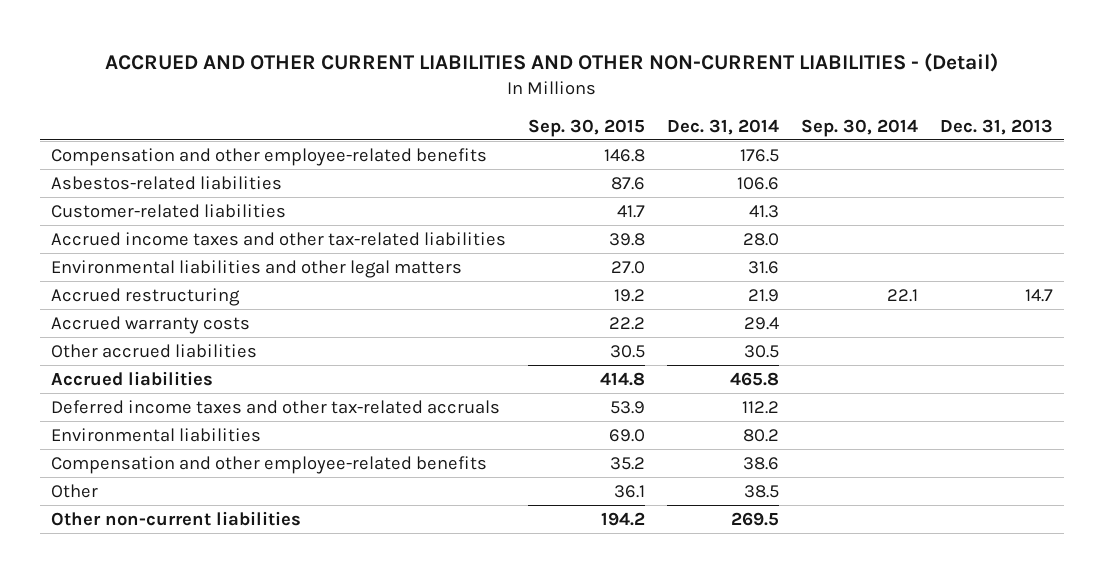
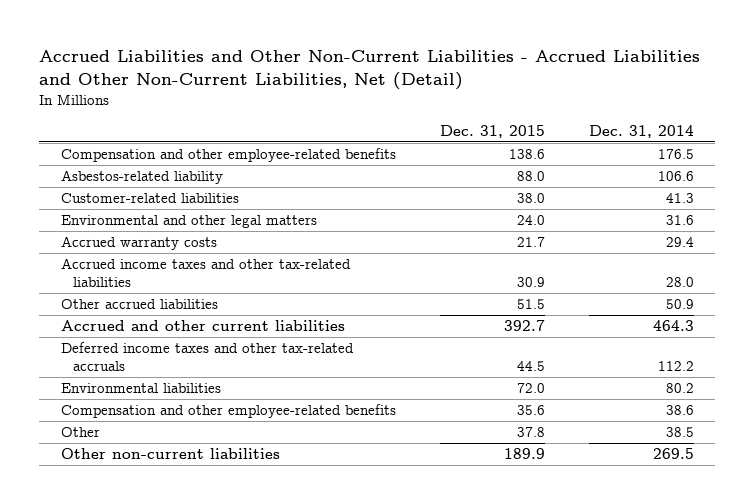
[104,52,998,72] ACCRUED AND OTHER CURRENT LIABILITIES AND OTHER NON-CURRENT LIABILITIES - (Detail) -> [38,50,700,91] Accrued Liabilities and Other Non-Current Liabilities - Accrued Liabilities and Other Non-Current Liabilities, Net (Detail)
[527,118,645,137] Sep. 30, 2015 -> none
[800,118,918,137] Sep. 30, 2014 -> none
[939,118,1053,135] Dec. 31, 2013 -> none
none -> [439,125,545,139] Dec. 31, 2015
[51,175,283,190] Asbestos-related liabilities -> [60,169,223,184] Asbestos-related liability
[51,287,241,306] Accrued restructuring -> none
[51,259,463,278] Environmental liabilities and other legal matters -> [60,214,317,228] Environmental and other legal matters
[51,231,507,246] Accrued income taxes and other tax-related liabilities -> [60,257,351,288] Accrued income taxes and other tax-related liabilities
[743,344,779,358] 30.5 -> [665,298,694,309] 50.9
[51,370,214,386] Accrued liabilities -> [60,319,345,331] Accrued and other current liabilities
[729,371,779,386] 465.8 -> [652,319,694,331] 464.3

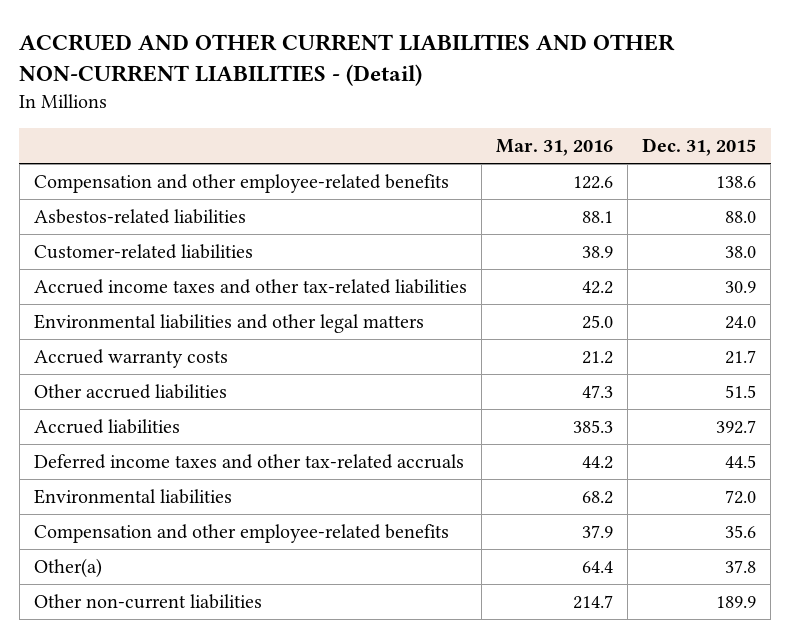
[38,50,700,91] Accrued Liabilities and Other Non-Current Liabilities - Accrued Liabilities and Other Non-Current Liabilities, Net (Detail) -> [19,34,676,87] ACCRUED AND OTHER CURRENT LIABILITIES AND OTHER NON-CURRENT LIABILITIES - (Detail)
[588,125,694,139] Dec. 31, 2014 -> none
none -> [496,139,614,157] Mar. 31, 2016
[60,169,223,184] Asbestos-related liability -> [33,208,246,224] Asbestos-related liabilities
[60,214,317,228] Environmental and other legal matters -> none
none -> [33,313,424,333] Environmental liabilities and other legal matters
[60,235,217,250] Accrued warranty costs -> [33,348,228,368] Accrued warranty costs
[60,319,345,331] Accrued and other current liabilities -> [33,418,180,434] Accrued liabilities
[60,426,100,437] Other -> [33,557,102,578] Other(a)

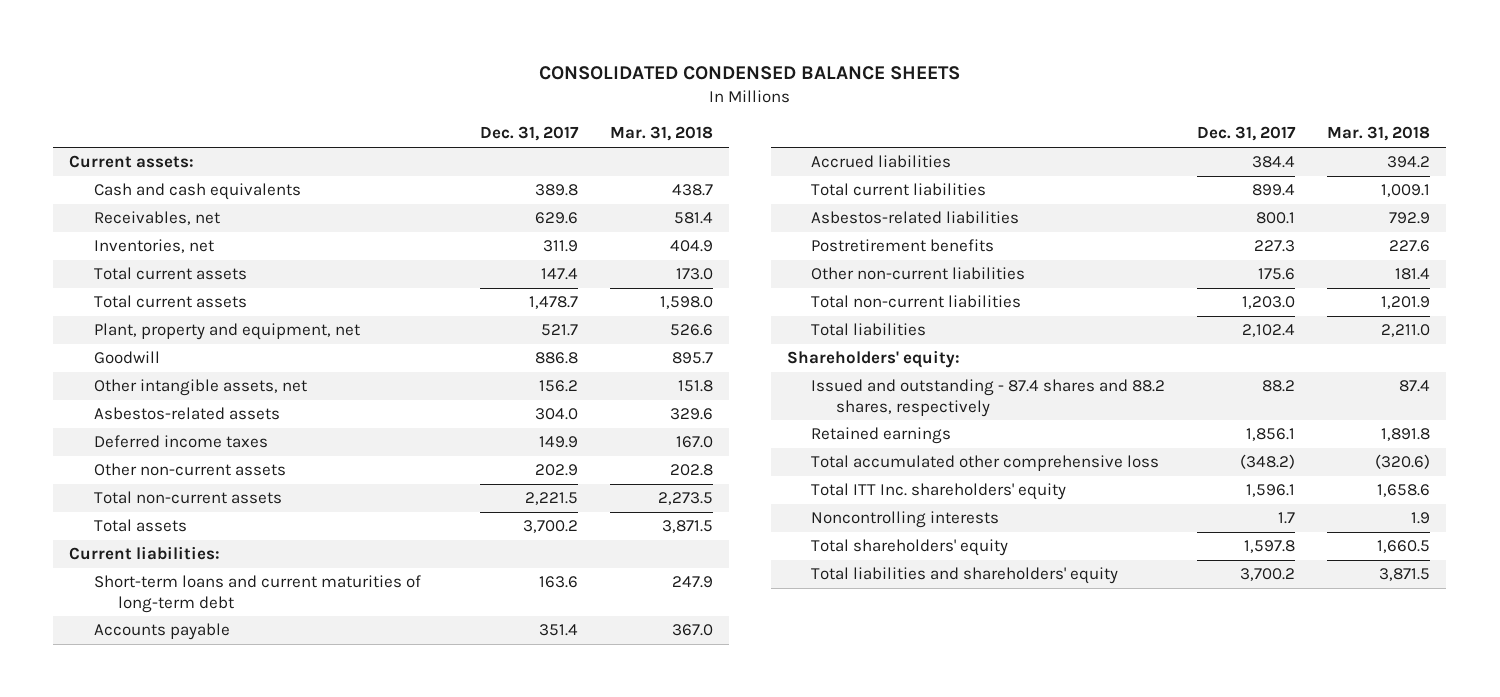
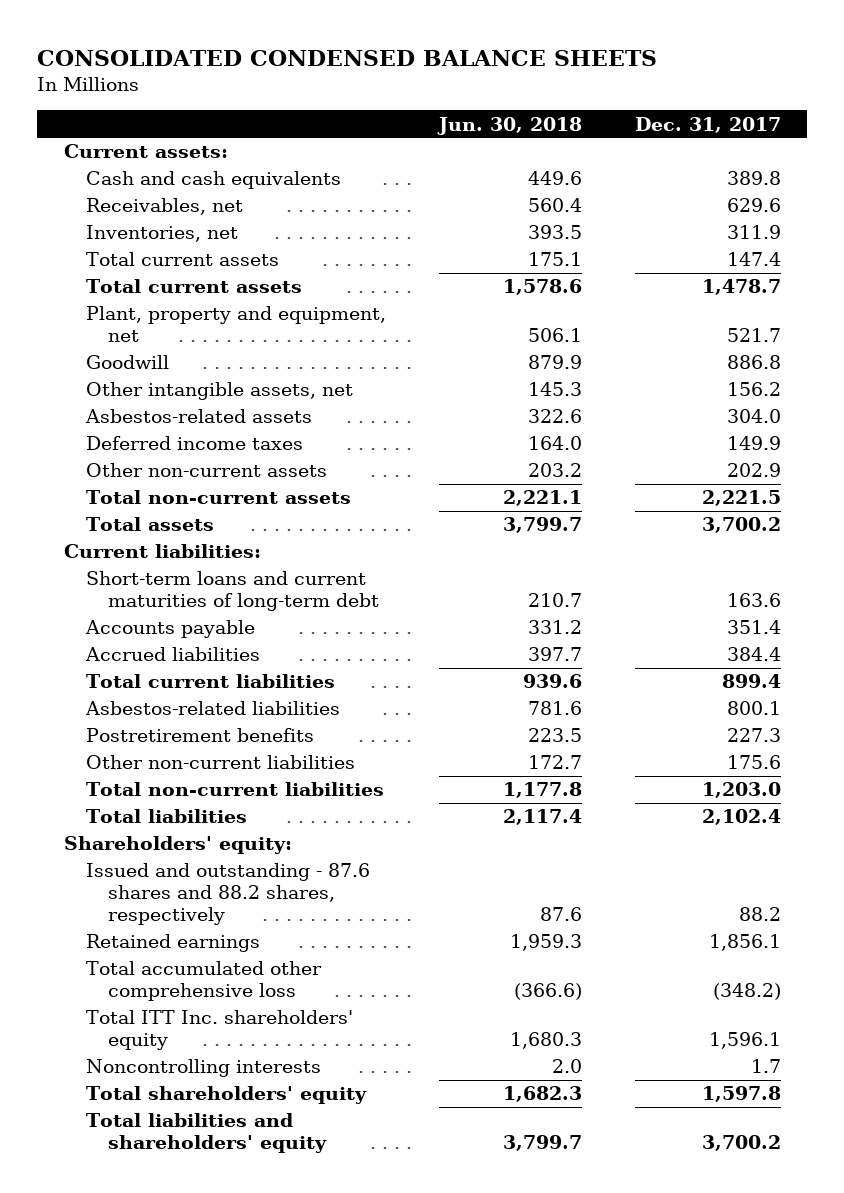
[609,126,713,142] Mar. 31, 2018 -> none
none -> [436,116,582,135] Jun. 30, 2018
[811,379,1166,417] Issued and outstanding - 87.4 shares and 88.2 shares, respectively -> [85,863,370,926] Issued and outstanding - 87.6 shares and 88.2 shares, respectively

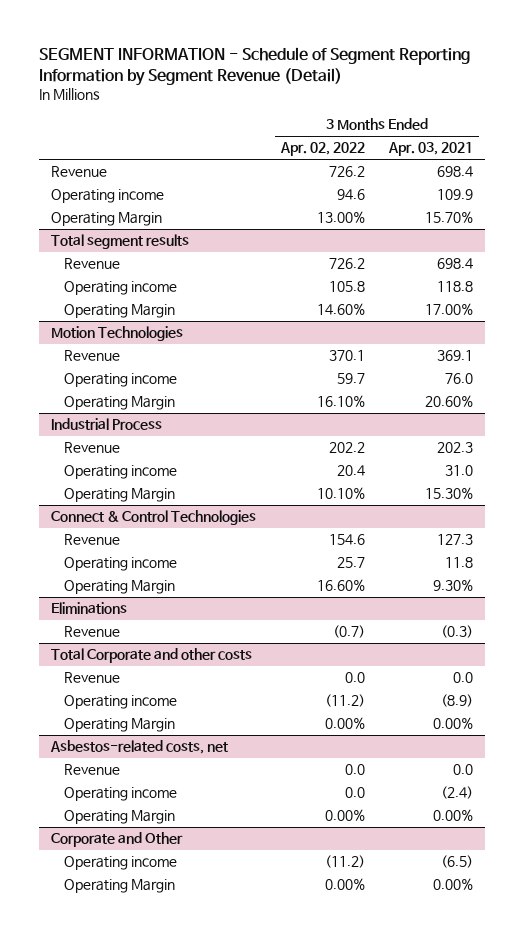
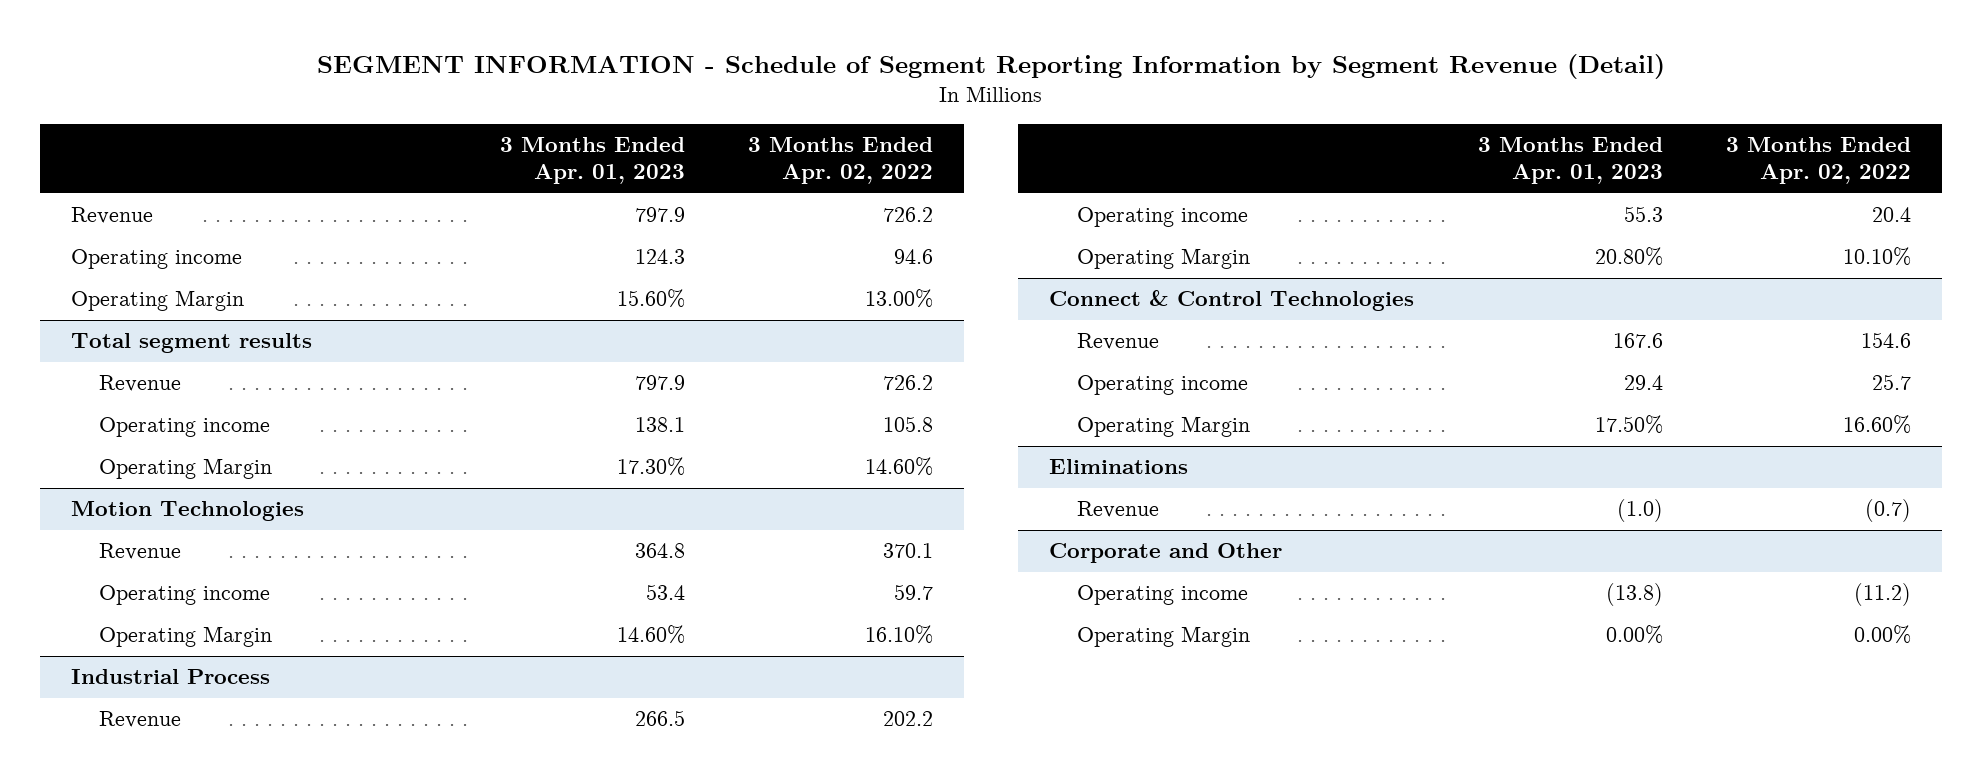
[387,142,473,157] Apr. 03, 2021 -> none
none -> [499,136,685,185] 3 Months Ended Apr. 01, 2023
[51,648,253,664] Total Corporate and other costs -> none
[64,672,121,684] Revenue -> none
[64,695,178,710] Operating income -> none
[64,718,176,733] Operating Margin -> none
[50,740,229,755] Asbestos-related costs, net -> none
[64,764,121,776] Revenue -> none
[64,787,178,802] Operating income -> none
[64,810,176,825] Operating Margin -> none

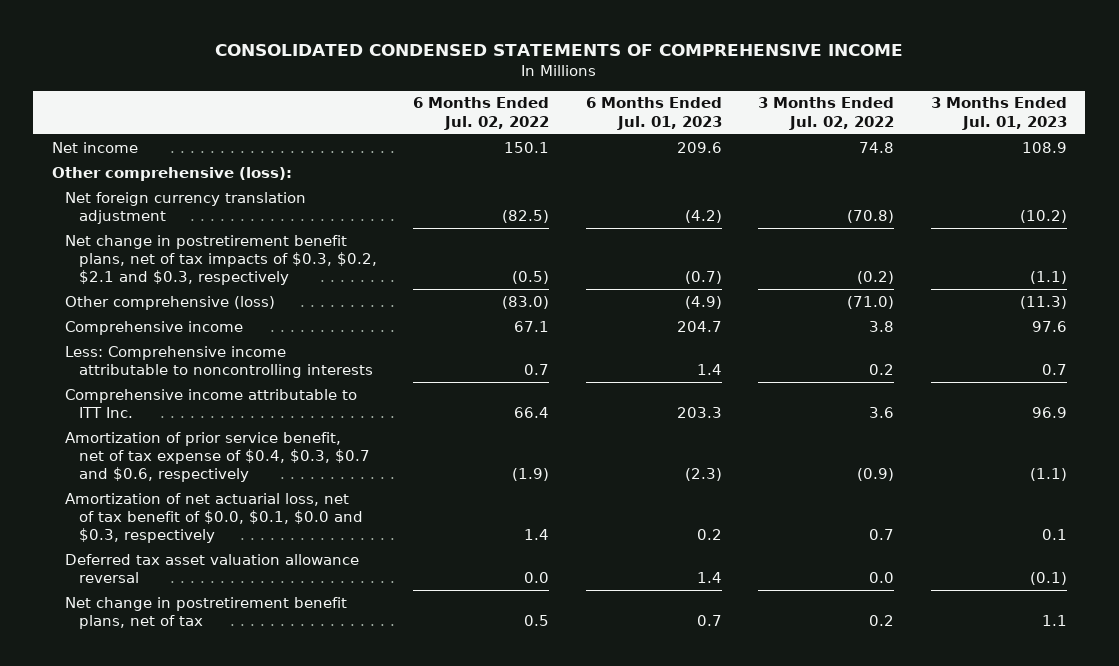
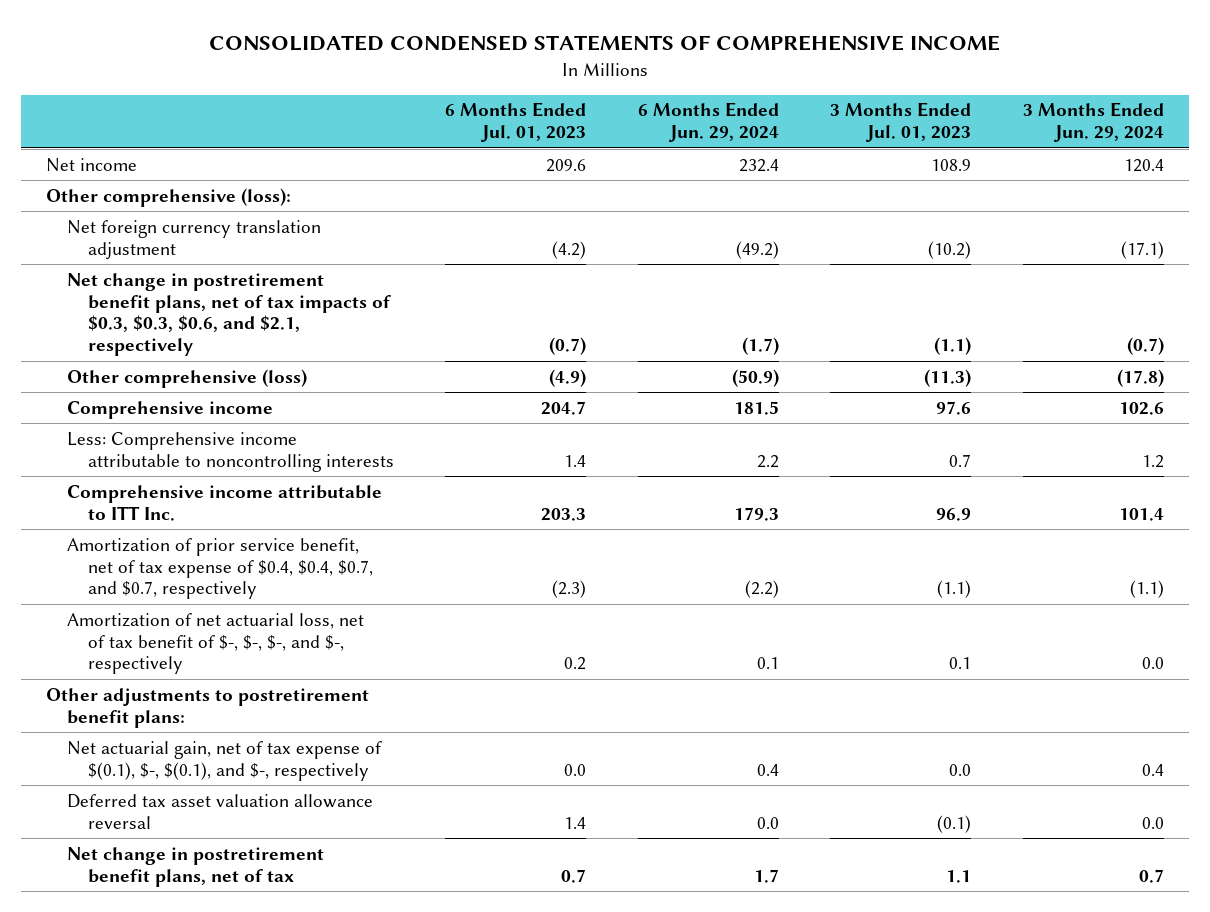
[413,97,550,130] 6 Months Ended Jul. 02, 2022 -> none
[758,97,895,130] 3 Months Ended Jul. 02, 2022 -> none
none -> [637,102,779,143] 6 Months Ended Jun. 29, 2024
none -> [1022,102,1164,143] 3 Months Ended Jun. 29, 2024
[65,234,377,286] Net change in postretirement benefit plans, net of tax impacts of $0.3, $0.2, $2.1 and $0.3, respectively -> [67,272,392,357] Net change in postretirement benefit plans, net of tax impacts of $0.3, $0.3, $0.6, and $2.1, respectively
[65,431,370,483] Amortization of prior service benefit, net of tax expense of $0.4, $0.3, $0.7 and $0.6, respectively -> [67,537,374,600] Amortization of prior service benefit, net of tax expense of $0.4, $0.4, $0.7, and $0.7, respectively
[65,492,363,544] Amortization of net actuarial loss, net of tax benefit of $0.0, $0.1, $0.0 and $0.3, respectively -> [67,612,365,675] Amortization of net actuarial loss, net of tax benefit of $-, $-, $-, and $-, respectively
none -> [46,687,370,728] Other adjustments to postretirement benefit plans:
none -> [67,740,383,781] Net actuarial gain, net of tax expense of $(0.1), $-, $(0.1), and $-, respectively

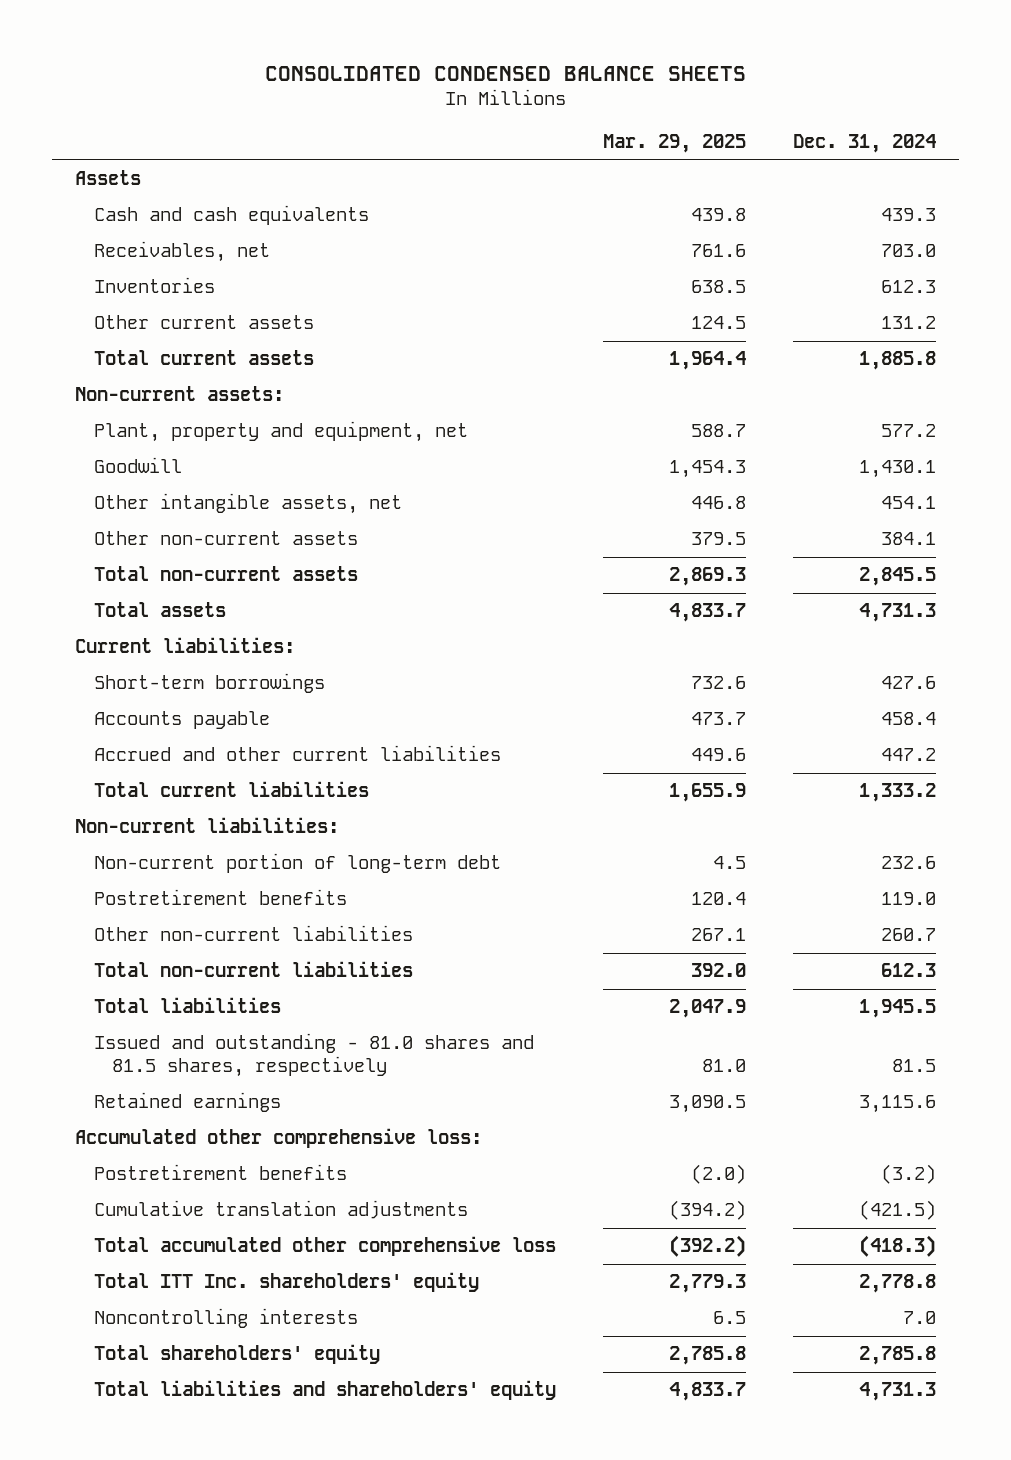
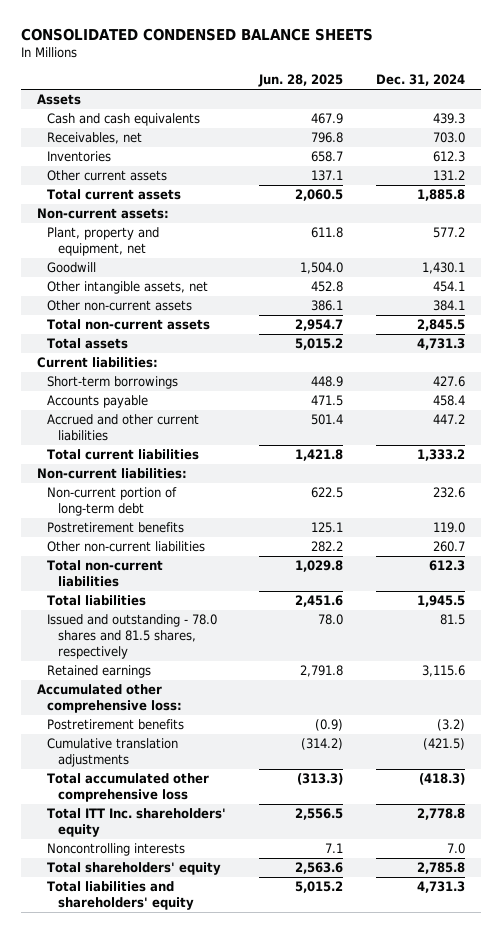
[602,134,746,154] Mar. 29, 2025 -> none
none -> [258,74,344,88] Jun. 28, 2025
[93,1033,534,1078] Issued and outstanding - 81.0 shares and 81.5 shares, respectively -> [47,614,218,660] Issued and outstanding - 78.0 shares and 81.5 shares, respectively

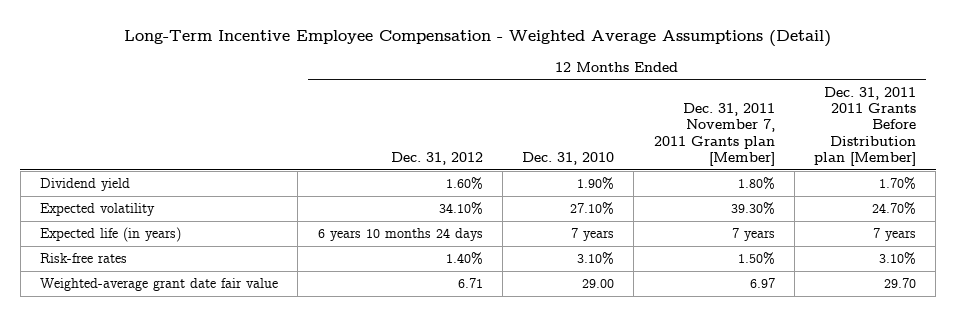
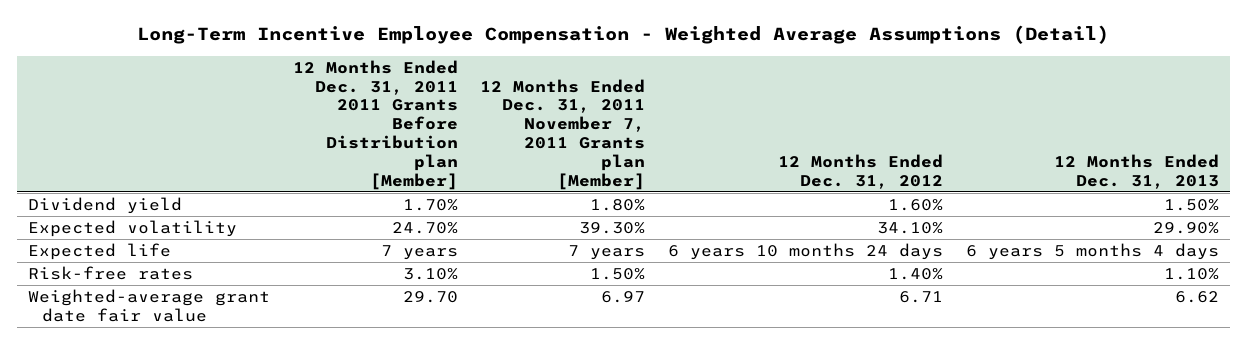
[522,151,615,165] Dec. 31, 2010 -> none
none -> [1053,153,1219,189] 12 Months Ended Dec. 31, 2013
[39,227,181,243] Expected life (in years) -> [28,243,172,261] Expected life

